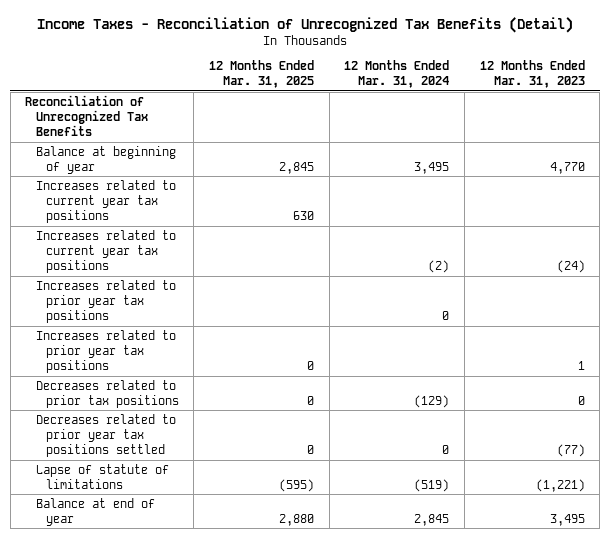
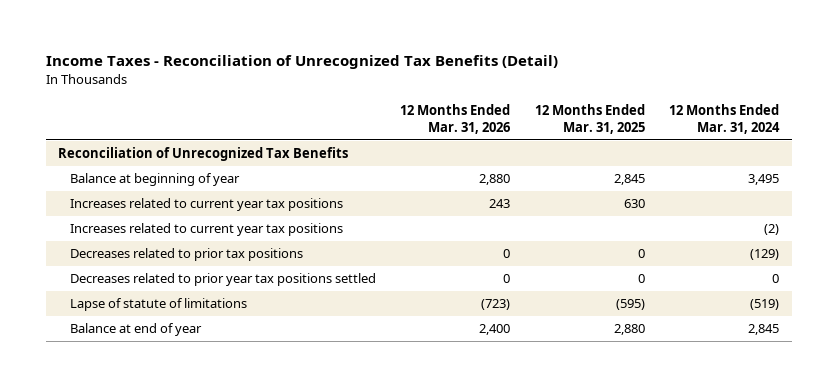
[479,60,585,89] 12 Months Ended Mar. 31, 2023 -> none
none -> [400,103,511,134] 12 Months Ended Mar. 31, 2026
[35,279,176,324] Increases related to prior year tax positions -> none
[35,329,176,374] Increases related to prior year tax positions -> none

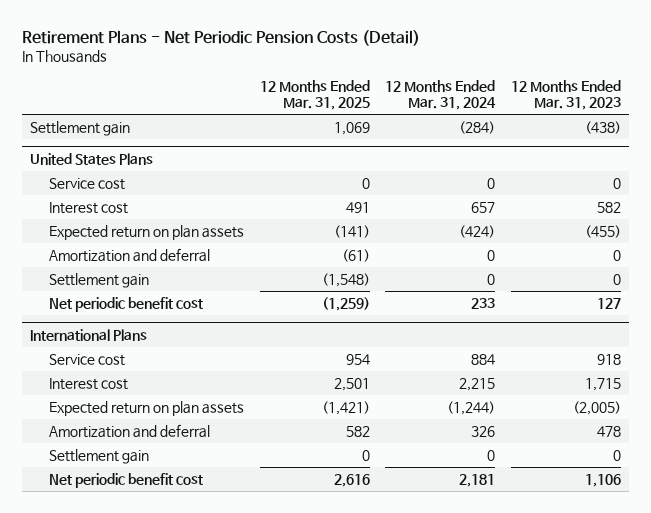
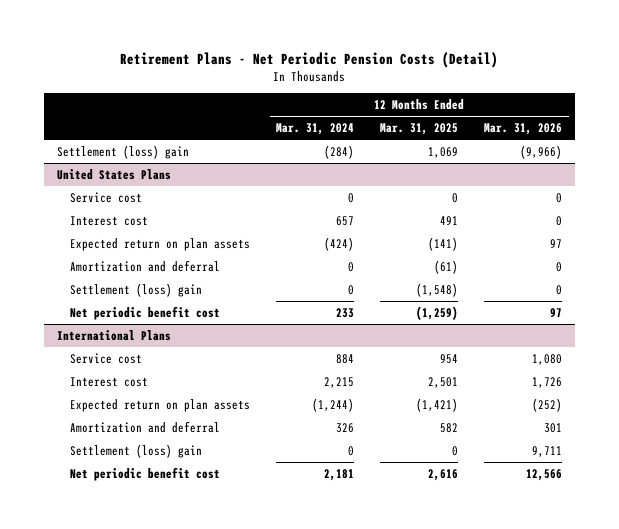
[510,79,621,110] 12 Months Ended Mar. 31, 2023 -> none
none -> [484,123,563,136] Mar. 31, 2026
[29,120,130,136] Settlement gain -> [56,144,189,159] Settlement (loss) gain
[49,272,150,288] Settlement gain -> [70,282,203,297] Settlement (loss) gain
[49,448,150,464] Settlement gain -> [70,443,203,458] Settlement (loss) gain

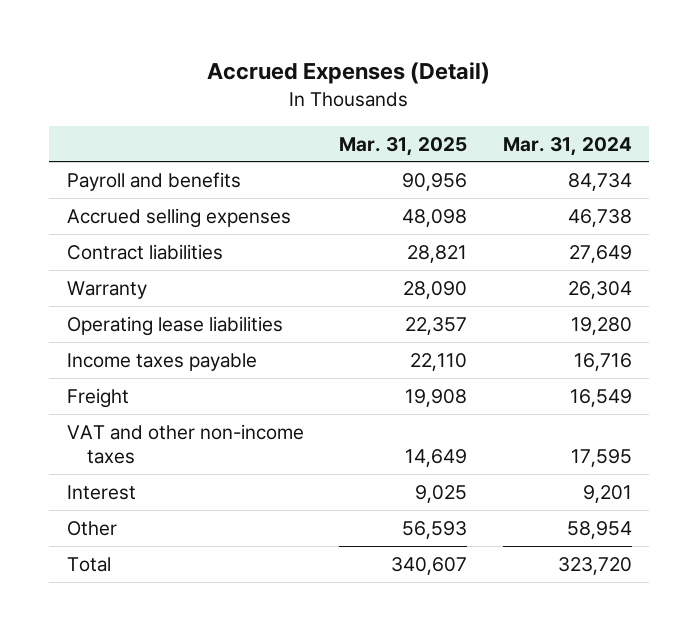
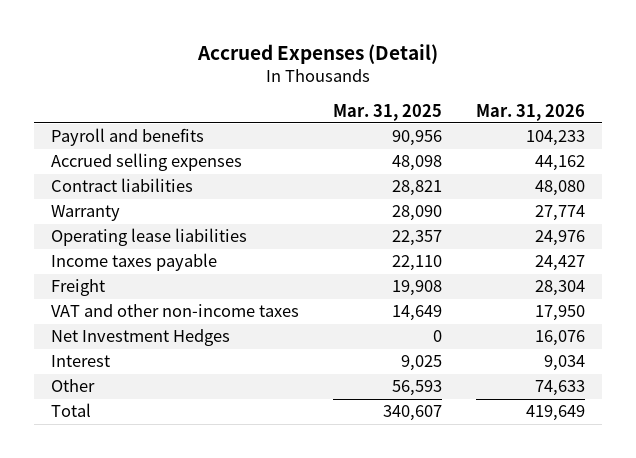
[502,136,632,156] Mar. 31, 2024 -> none
none -> [475,103,585,121] Mar. 31, 2026
none -> [51,329,231,347] Net Investment Hedges

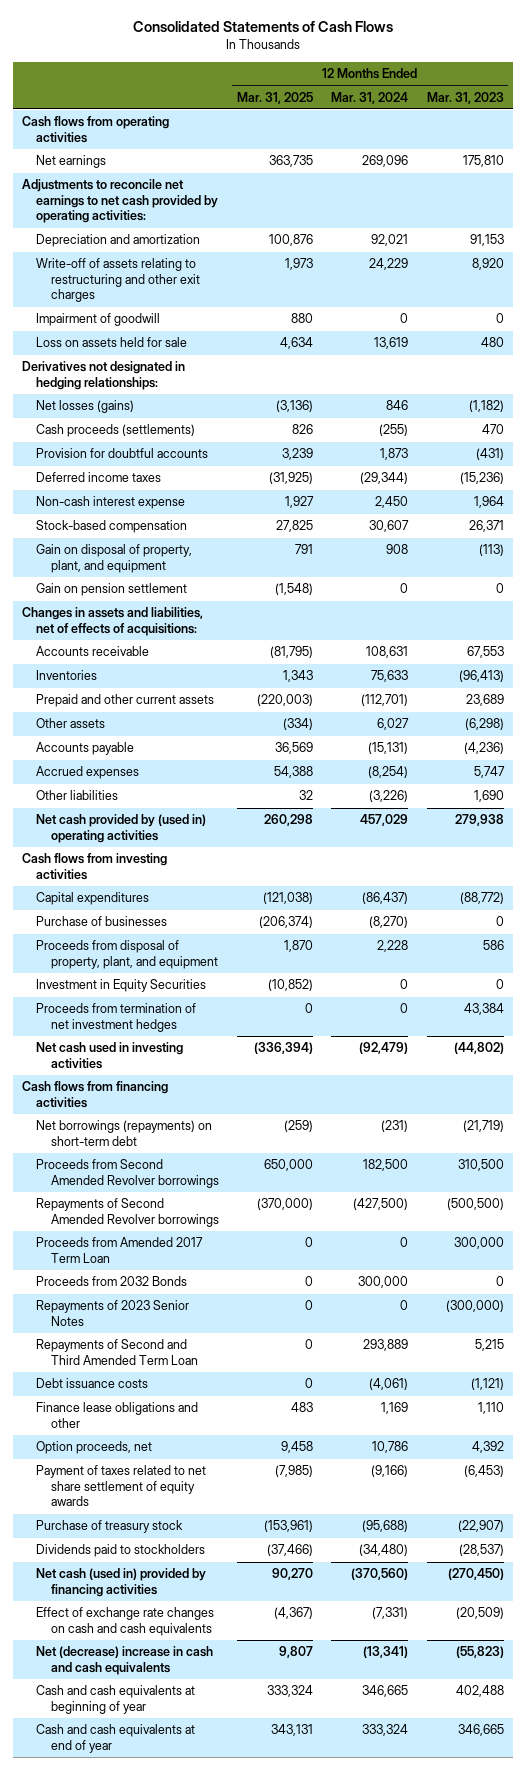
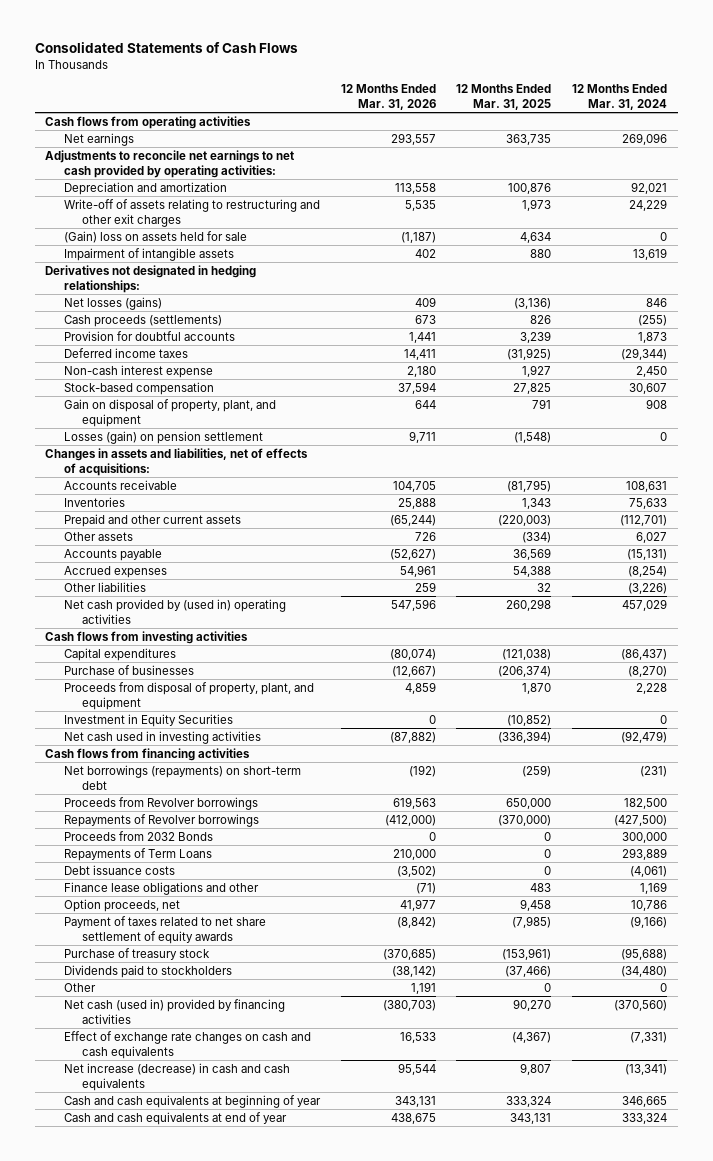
[426,91,504,104] Mar. 31, 2023 -> none
none -> [340,84,436,110] 12 Months Ended Mar. 31, 2026
[36,313,161,327] Impairment of goodwill -> none
[36,337,188,348] Loss on assets held for sale -> [63,230,247,243] (Gain) loss on assets held for sale
[374,337,409,350] 13,619 -> [660,231,668,241] 0
none -> [63,247,234,261] Impairment of intangible assets
[36,583,188,597] Gain on pension settlement -> [63,430,263,444] Losses (gain) on pension settlement
[36,1003,197,1032] Proceeds from termination of net investment hedges -> none
[36,1237,204,1263] Proceeds from Amended 2017 Term Loan -> none
[36,1159,219,1188] Proceeds from Second Amended Revolver borrowings -> [63,796,258,810] Proceeds from Revolver borrowings
[36,1198,219,1227] Repayments of Second Amended Revolver borrowings -> [63,813,259,827] Repayments of Revolver borrowings
[36,1300,190,1326] Repayments of 2023 Senior Notes -> none
[36,1339,198,1365] Repayments of Second and Third Amended Term Loan -> [63,847,212,861] Repayments of Term Loans
none -> [63,982,96,992] Other
[36,1646,214,1675] Net (decrease) increase in cash and cash equivalents -> [63,1062,290,1091] Net increase (decrease) in cash and cash equivalents

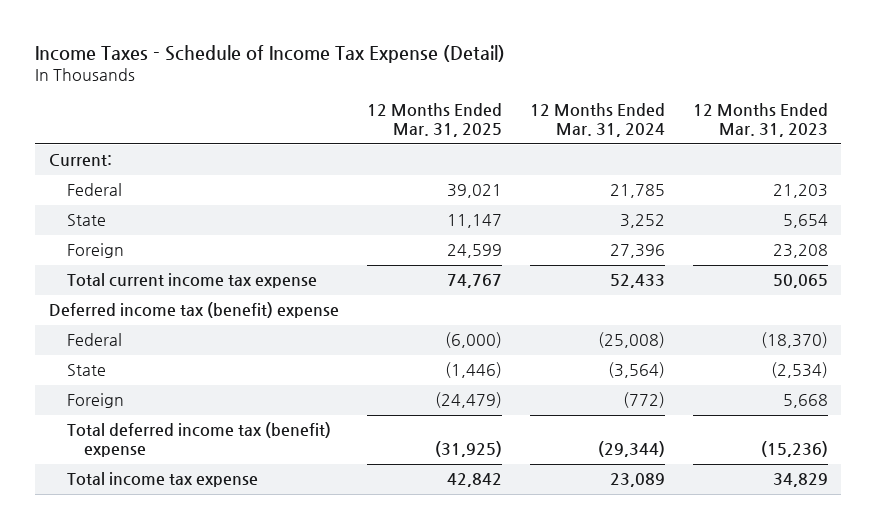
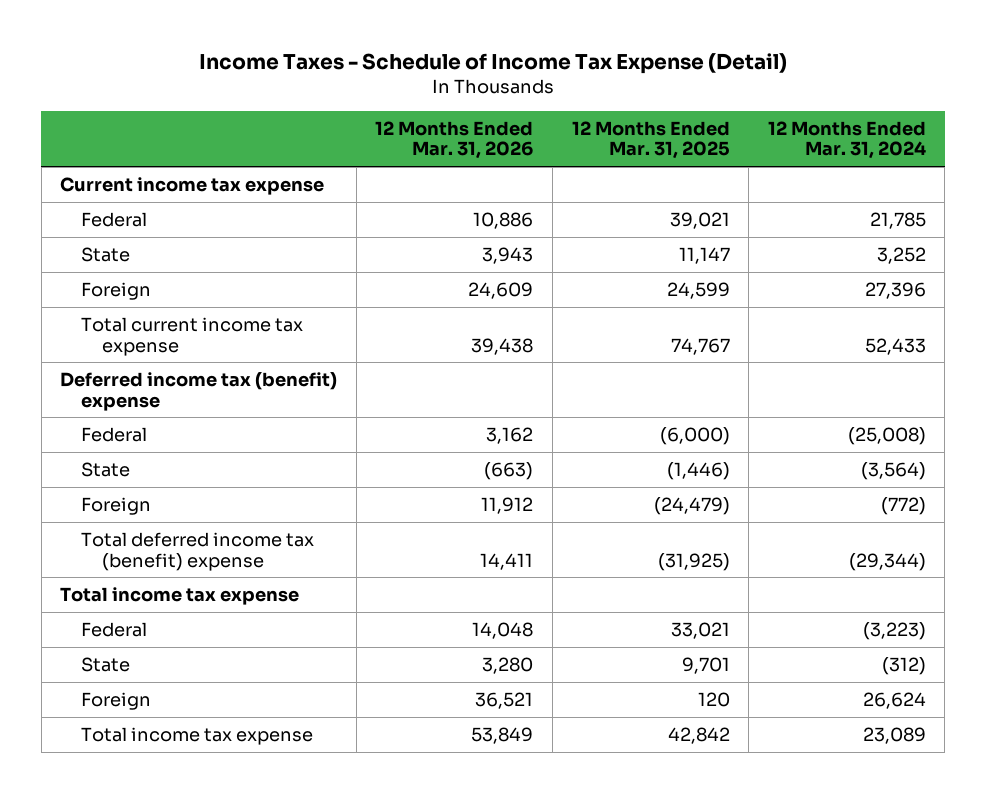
[692,103,828,138] 12 Months Ended Mar. 31, 2023 -> none
none -> [375,120,534,160] 12 Months Ended Mar. 31, 2026
[49,154,113,167] Current: -> [60,176,325,195] Current income tax expense
none -> [60,586,300,605] Total income tax expense
none -> [81,621,148,637] Federal
none -> [81,656,131,672] State
none -> [81,691,152,710] Foreign

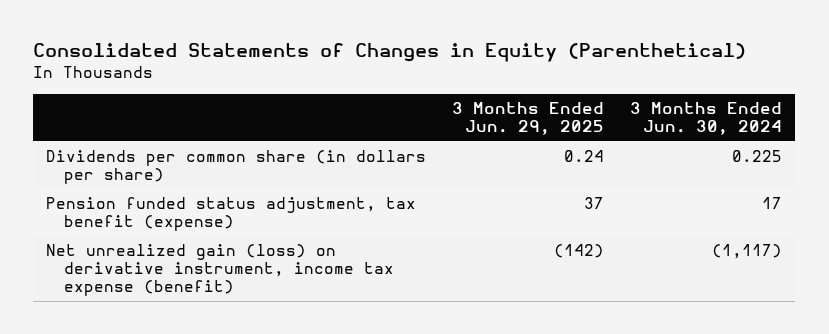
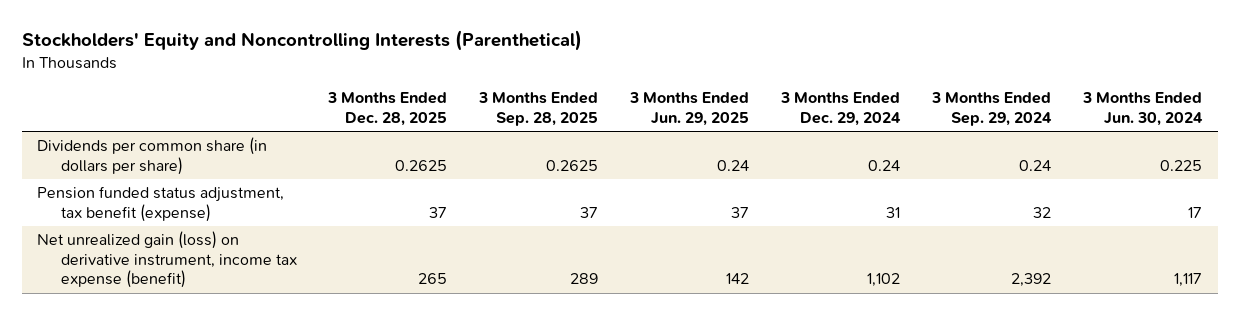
[33,43,747,63] Consolidated Statements of Changes in Equity (Parenthetical) -> [21,30,582,52] Stockholders' Equity and Noncontrolling Interests (Parenthetical)
none -> [327,92,448,126] 3 Months Ended Dec. 28, 2025
none -> [478,92,599,126] 3 Months Ended Sep. 28, 2025
none -> [780,92,902,126] 3 Months Ended Dec. 29, 2024
none -> [930,92,1052,126] 3 Months Ended Sep. 29, 2024
[554,244,605,259] (142) -> [726,273,750,285] 142
[712,244,783,260] (1,117) -> [1173,273,1202,288] 1,117

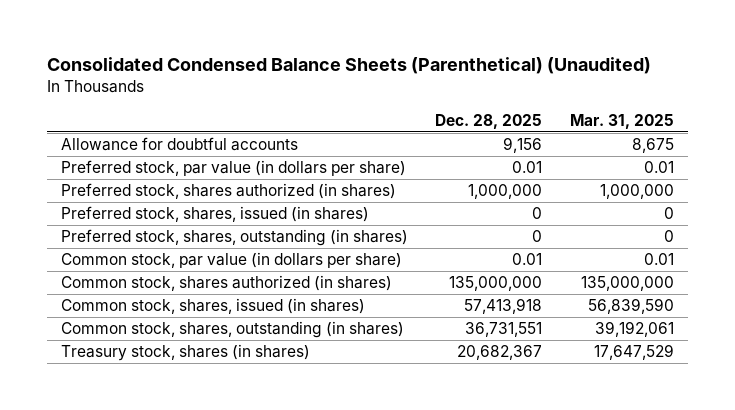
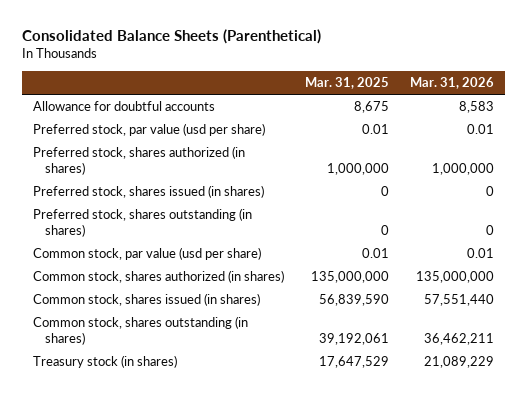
[46,57,651,75] Consolidated Condensed Balance Sheets (Parenthetical) (Unaudited) -> [21,29,321,45] Consolidated Balance Sheets (Parenthetical)
[435,113,543,129] Dec. 28, 2025 -> none
none -> [410,77,495,90] Mar. 31, 2026
[60,160,406,177] Preferred stock, par value (in dollars per share) -> [32,123,265,137] Preferred stock, par value (usd per share)
[60,206,369,223] Preferred stock, shares, issued (in shares) -> [32,185,264,199] Preferred stock, shares issued (in shares)
[60,229,408,247] Preferred stock, shares, outstanding (in shares) -> [32,208,252,238] Preferred stock, shares outstanding (in shares)
[60,252,402,269] Common stock, par value (in dollars per share) -> [32,247,261,261] Common stock, par value (usd per share)
[60,298,365,315] Common stock, shares, issued (in shares) -> [32,293,260,307] Common stock, shares issued (in shares)
[60,321,404,339] Common stock, shares, outstanding (in shares) -> [32,316,248,346] Common stock, shares outstanding (in shares)
[60,344,310,362] Treasury stock, shares (in shares) -> [32,355,177,369] Treasury stock (in shares)

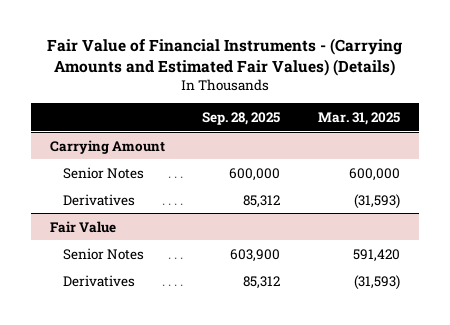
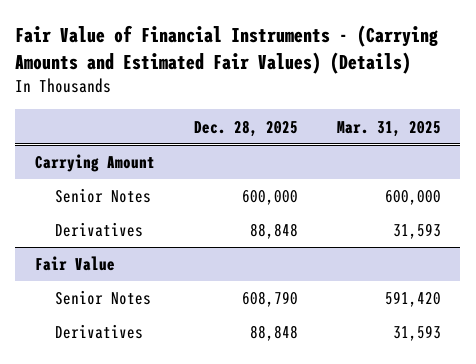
[202,111,281,125] Sep. 28, 2025 -> none
none -> [193,119,298,137] Dec. 28, 2025
[354,193,401,209] (31,593) -> [392,223,441,240] 31,593
[354,274,401,290] (31,593) -> [392,325,441,342] 31,593

